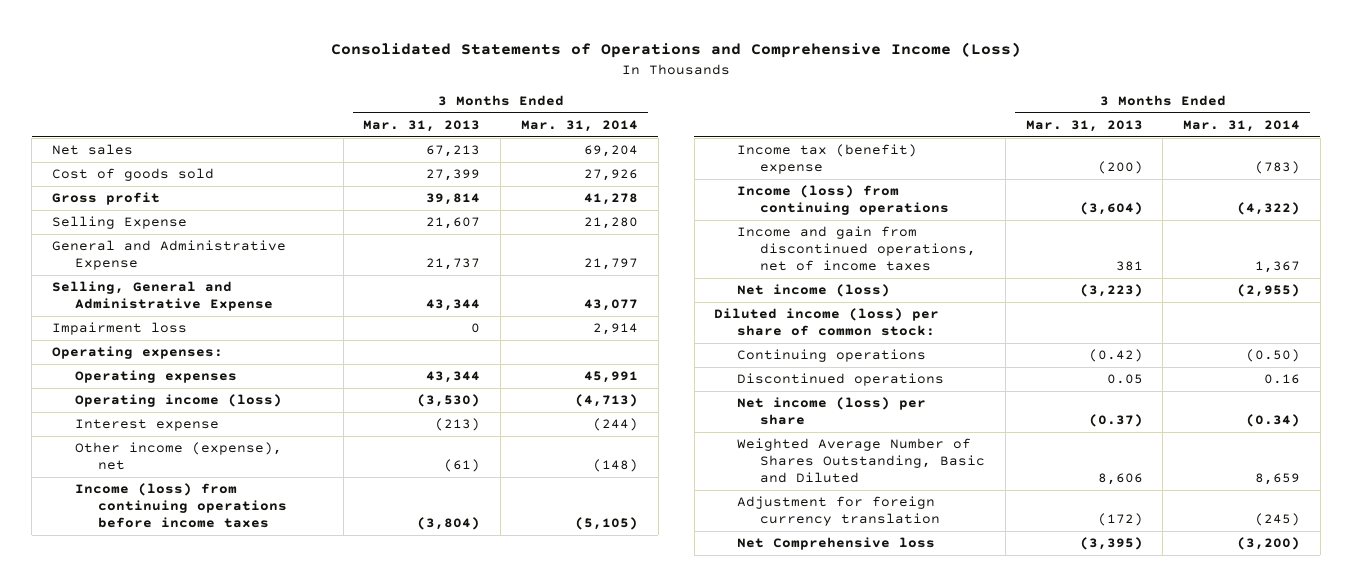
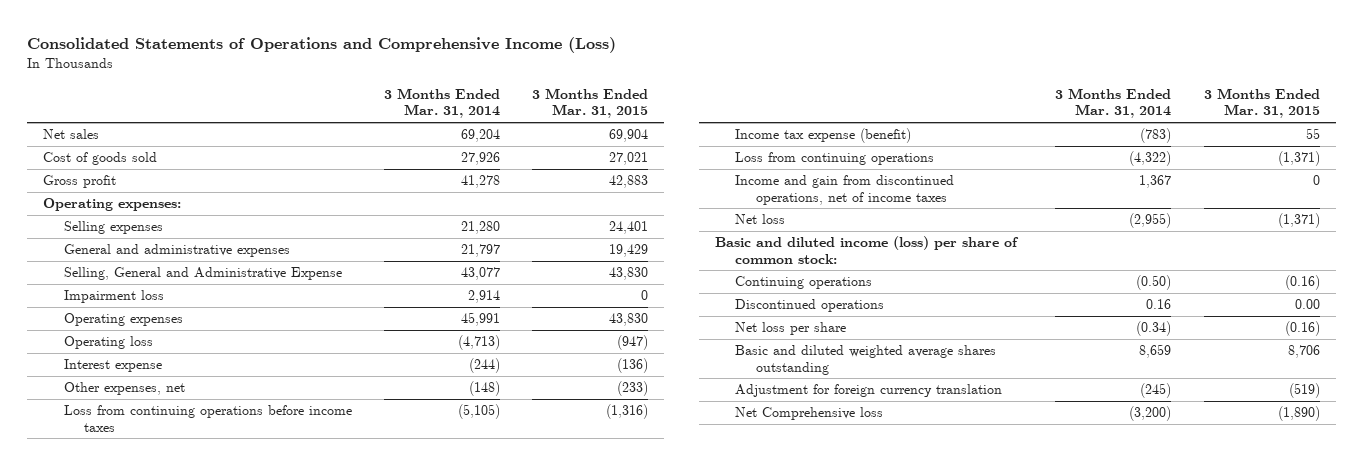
[363,119,481,132] Mar. 31, 2013 -> none
none -> [531,87,648,119] 3 Months Ended Mar. 31, 2015
[52,346,224,360] Operating expenses: -> [43,198,182,212] Operating expenses:
[52,216,188,230] Selling Expense -> [63,221,163,235] Selling expenses
[52,240,287,271] General and Administrative Expense -> [63,244,290,258] General and administrative expenses
[74,394,282,408] Operating income (loss) -> [63,336,153,350] Operating loss
[74,442,282,471] Other income (expense), net -> [63,382,185,396] Other expenses, net
[74,483,287,528] Income (loss) from continuing operations before income taxes -> [63,405,352,432] Loss from continuing operations before income taxes
[737,144,918,175] Income tax (benefit) expense -> [735,128,912,144] Income tax expense (benefit)
[737,185,949,216] Income (loss) from continuing operations -> [735,152,935,166] Loss from continuing operations
[737,284,891,298] Net income (loss) -> [735,214,786,225] Net loss
[714,308,940,337] Diluted income (loss) per share of common stock: -> [715,236,1020,264] Basic and diluted income (loss) per share of common stock:
[737,397,927,426] Net income (loss) per share -> [735,322,847,336] Net loss per share
[737,438,985,483] Weighted Average Number of Shares Outstanding, Basic and Diluted -> [735,345,997,375] Basic and diluted weighted average shares outstanding

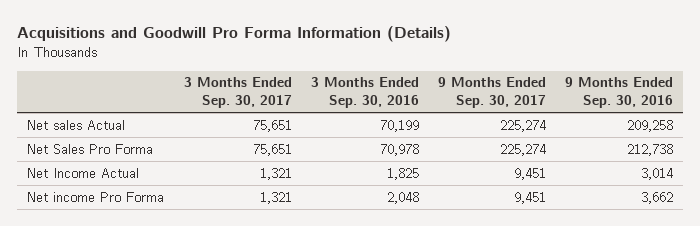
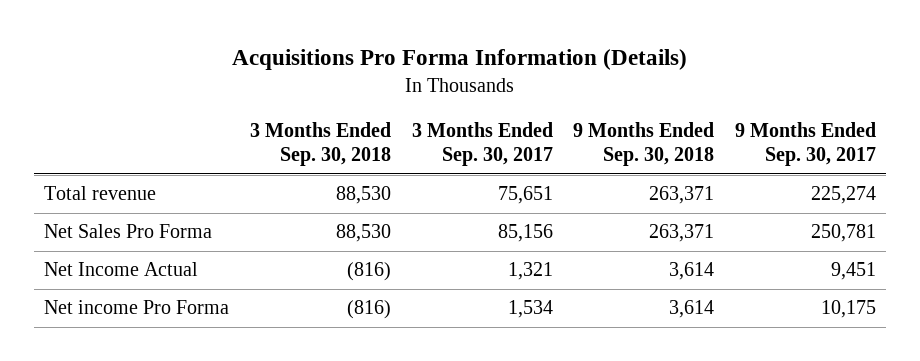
[16,26,451,43] Acquisitions and Goodwill Pro Forma Information (Details) -> [232,49,688,71] Acquisitions Pro Forma Information (Details)
[310,77,419,109] 3 Months Ended Sep. 30, 2016 -> none
[565,77,674,109] 9 Months Ended Sep. 30, 2016 -> none
none -> [250,122,392,167] 3 Months Ended Sep. 30, 2018
none -> [573,122,715,167] 9 Months Ended Sep. 30, 2018
[26,119,126,130] Net sales Actual -> [44,186,157,201] Total revenue
[252,143,292,156] 75,651 -> [497,224,553,243] 85,156
[499,143,546,156] 225,274 -> [810,224,876,243] 250,781
[259,191,292,204] 1,321 -> [507,300,553,319] 1,534
[513,191,546,204] 9,451 -> [820,300,876,319] 10,175

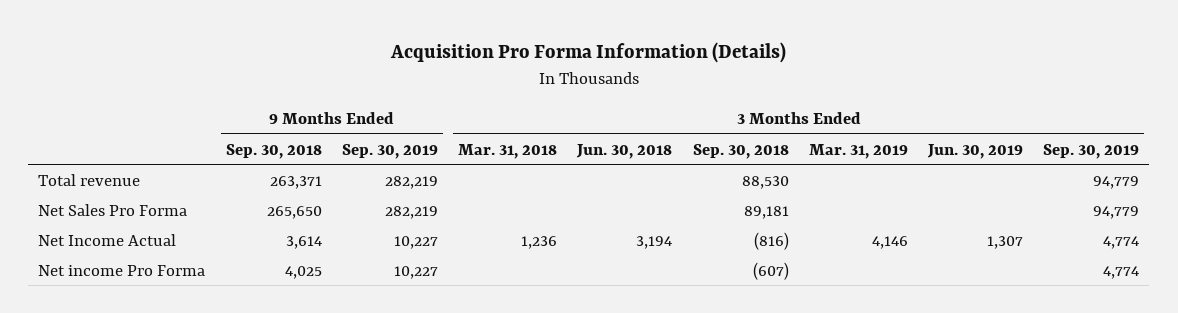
[232,49,688,71] Acquisitions Pro Forma Information (Details) -> [389,42,786,64] Acquisition Pro Forma Information (Details)
[411,122,553,167] 3 Months Ended Sep. 30, 2017 -> none
[734,122,876,167] 9 Months Ended Sep. 30, 2017 -> none
none -> [341,143,438,159] Sep. 30, 2019
none -> [458,143,558,159] Mar. 31, 2018
none -> [576,143,673,159] Jun. 30, 2018
none -> [808,143,908,159] Mar. 31, 2019
none -> [926,143,1023,159] Jun. 30, 2019
none -> [1043,143,1140,159] Sep. 30, 2019
[336,224,392,243] 88,530 -> [743,205,789,219] 89,181
[649,224,715,243] 263,371 -> [266,205,322,219] 265,650
[347,300,392,320] (816) -> [752,261,789,280] (607)
[669,300,715,319] 3,614 -> [284,265,322,279] 4,025

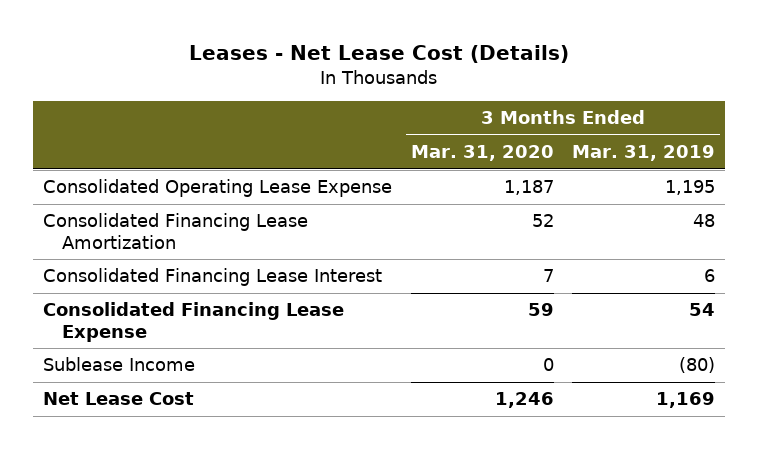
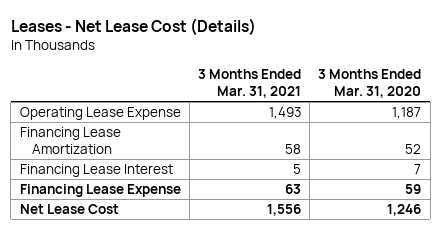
[572,144,716,161] Mar. 31, 2019 -> none
none -> [198,68,302,98] 3 Months Ended Mar. 31, 2021
[42,357,195,372] Sublease Income -> none
[42,179,392,198] Consolidated Operating Lease Expense -> [19,107,181,121] Operating Lease Expense
[42,213,308,249] Consolidated Financing Lease Amortization -> [19,127,121,154] Financing Lease Amortization
[42,268,382,287] Consolidated Financing Lease Interest -> [19,164,173,178] Financing Lease Interest
[42,302,344,342] Consolidated Financing Lease Expense -> [19,184,181,198] Financing Lease Expense

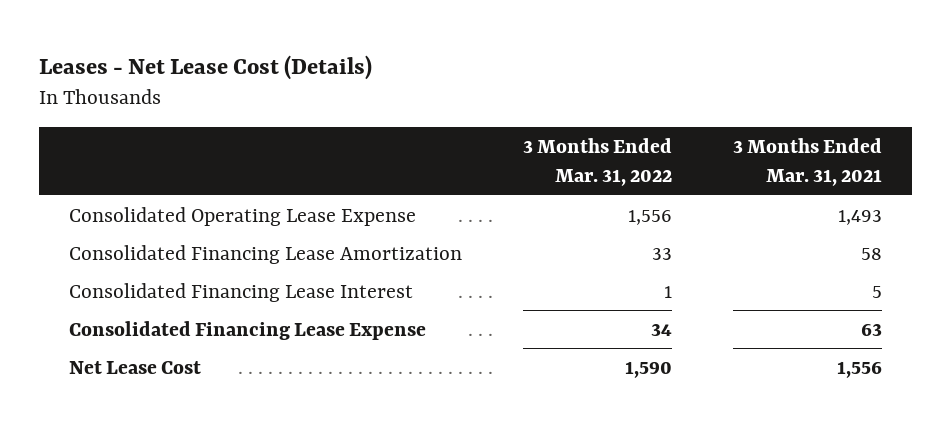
[318,68,422,98] 3 Months Ended Mar. 31, 2020 -> none
none -> [523,137,673,186] 3 Months Ended Mar. 31, 2022
[19,107,181,121] Operating Lease Expense -> [69,206,417,226] Consolidated Operating Lease Expense
[19,127,121,154] Financing Lease Amortization -> [69,244,463,264] Consolidated Financing Lease Amortization
[19,164,173,178] Financing Lease Interest -> [69,282,414,302] Consolidated Financing Lease Interest
[19,184,181,198] Financing Lease Expense -> [69,320,427,340] Consolidated Financing Lease Expense

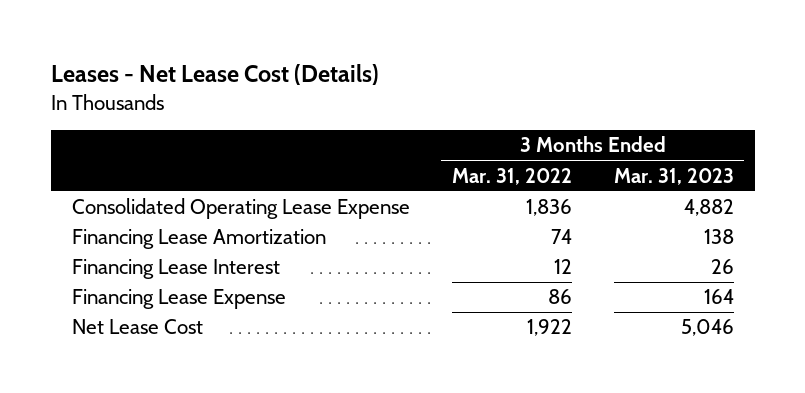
[732,137,882,186] 3 Months Ended Mar. 31, 2021 -> none
none -> [613,167,734,185] Mar. 31, 2023
[628,209,673,225] 1,556 -> [525,199,572,217] 1,836
[69,244,463,264] Consolidated Financing Lease Amortization -> [71,229,326,250] Financing Lease Amortization
[652,247,673,260] 33 -> [550,229,572,245] 74
[69,282,414,302] Consolidated Financing Lease Interest -> [71,259,280,280] Financing Lease Interest
[664,285,673,298] 1 -> [553,259,572,275] 12
[69,320,427,340] Consolidated Financing Lease Expense -> [71,289,286,310] Financing Lease Expense
[651,323,673,336] 34 -> [547,289,572,305] 86
[625,360,673,378] 1,590 -> [526,319,572,337] 1,922

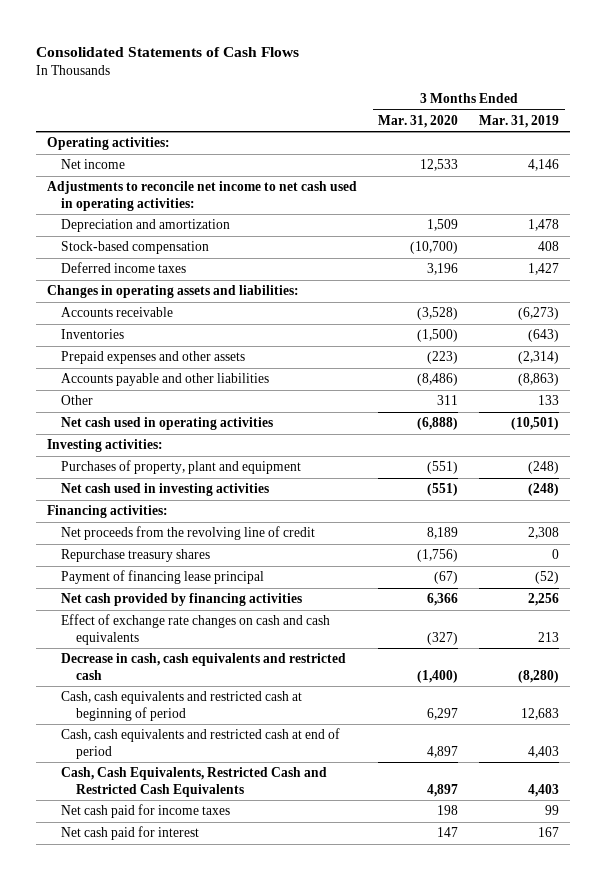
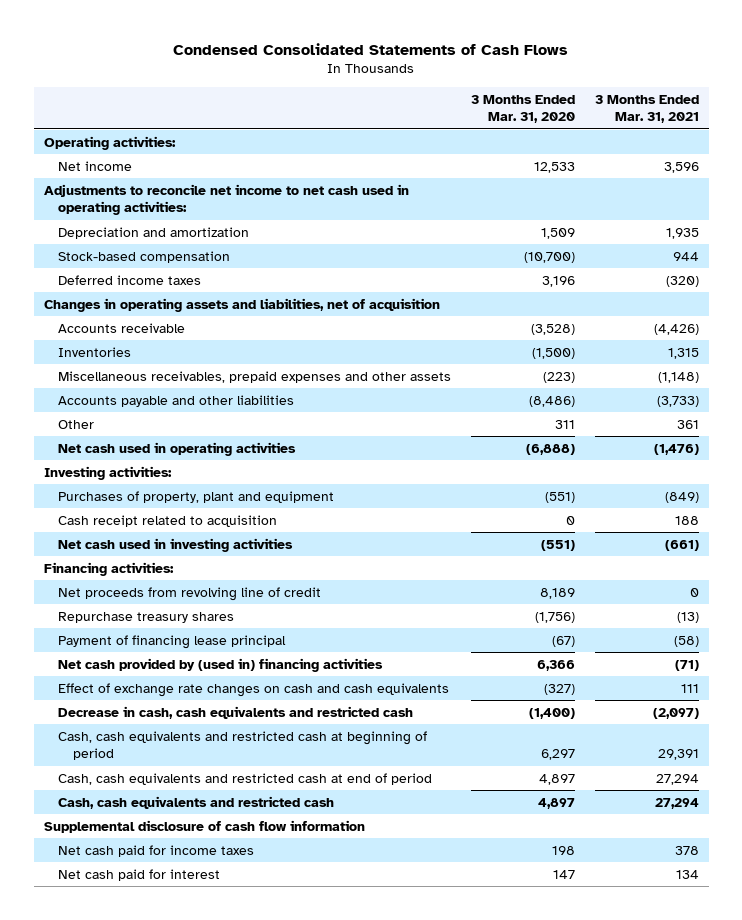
[35,46,299,57] Consolidated Statements of Cash Flows -> [173,42,569,55] Condensed Consolidated Statements of Cash Flows
[479,114,560,128] Mar. 31, 2019 -> none
none -> [594,95,699,124] 3 Months Ended Mar. 31, 2021
[46,285,299,299] Changes in operating assets and liabilities: -> [43,297,440,312] Changes in operating assets and liabilities, net of acquisition
[61,351,246,365] Prepaid expenses and other assets -> [58,370,452,383] Miscellaneous receivables, prepaid expenses and other assets
none -> [58,514,278,527] Cash receipt related to acquisition
[61,526,316,541] Net proceeds from the revolving line of credit -> [58,586,322,601] Net proceeds from revolving line of credit
[61,593,303,607] Net cash provided by financing activities -> [58,657,384,672] Net cash provided by (used in) financing activities
[61,767,328,797] Cash, Cash Equivalents, Restricted Cash and Restricted Cash Equivalents -> [58,795,335,809] Cash, cash equivalents and restricted cash
none -> [43,819,365,833] Supplemental disclosure of cash flow information

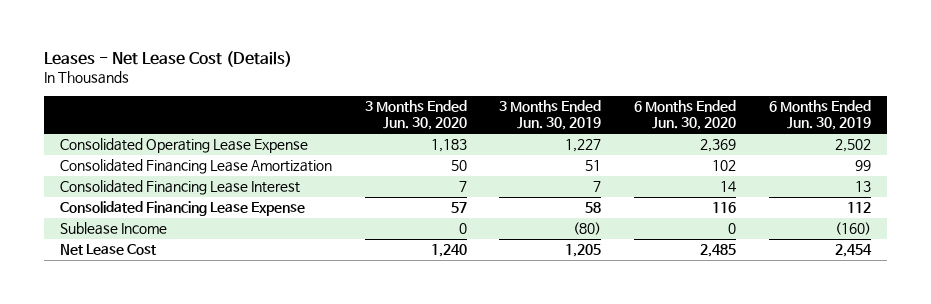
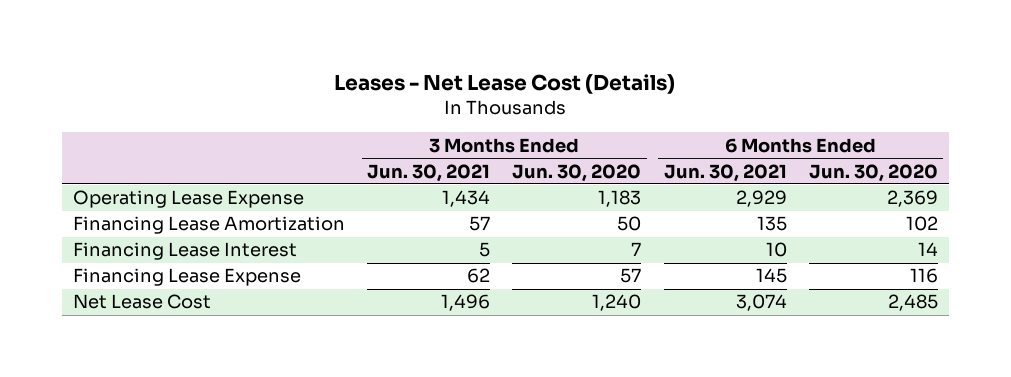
[499,100,602,131] 3 Months Ended Jun. 30, 2019 -> none
[768,100,871,131] 6 Months Ended Jun. 30, 2019 -> none
none -> [367,163,491,182] Jun. 30, 2021
none -> [663,163,787,182] Jun. 30, 2021
[60,222,168,236] Sublease Income -> none
[60,138,309,154] Consolidated Operating Lease Expense -> [73,190,305,209] Operating Lease Expense
[60,159,333,175] Consolidated Financing Lease Amortization -> [73,216,346,235] Financing Lease Amortization
[60,180,301,196] Consolidated Financing Lease Interest -> [73,242,298,261] Financing Lease Interest
[60,201,306,217] Consolidated Financing Lease Expense -> [73,268,302,287] Financing Lease Expense

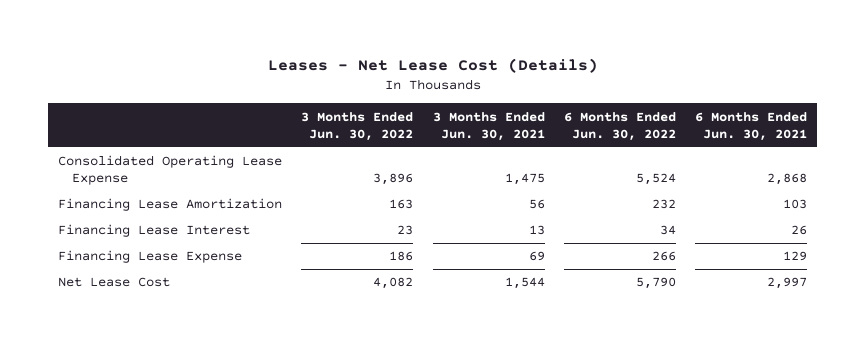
[512,163,642,182] Jun. 30, 2020 -> none
[808,163,938,182] Jun. 30, 2020 -> none
none -> [301,111,414,141] 3 Months Ended Jun. 30, 2022
none -> [564,111,677,141] 6 Months Ended Jun. 30, 2022
[73,190,305,209] Operating Lease Expense -> [57,155,282,186] Consolidated Operating Lease Expense
[442,190,491,208] 1,434 -> [504,173,545,186] 1,475
[735,190,787,208] 2,929 -> [767,173,808,186] 2,868
[469,216,491,232] 57 -> [528,199,545,210] 56
[756,216,787,232] 135 -> [783,199,808,210] 103
[479,242,491,258] 5 -> [528,225,545,236] 13
[765,242,787,258] 10 -> [791,225,808,236] 26
[467,268,491,284] 62 -> [528,251,545,262] 69
[755,268,787,284] 145 -> [783,251,808,262] 129
[441,294,491,312] 1,496 -> [504,277,545,290] 1,544
[735,294,787,312] 3,074 -> [767,277,808,290] 2,997

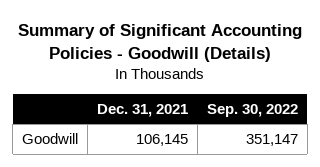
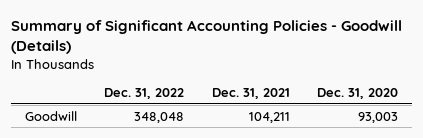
[206,103,298,117] Sep. 30, 2022 -> none
none -> [104,88,185,100] Dec. 31, 2022
none -> [317,88,399,100] Dec. 31, 2020
[135,134,188,147] 106,145 -> [248,111,290,123] 104,211

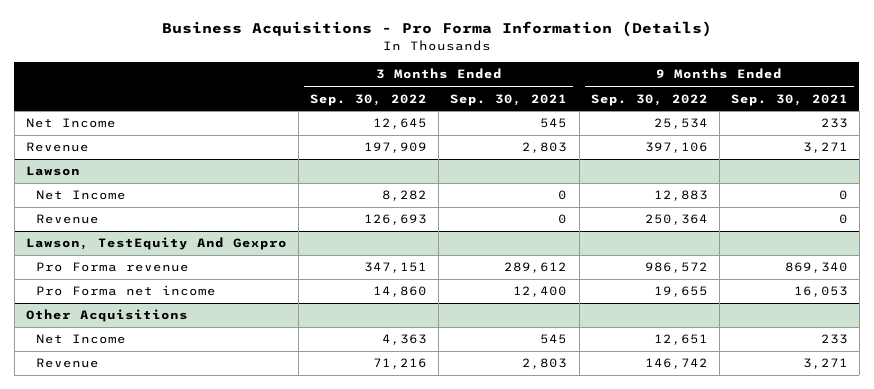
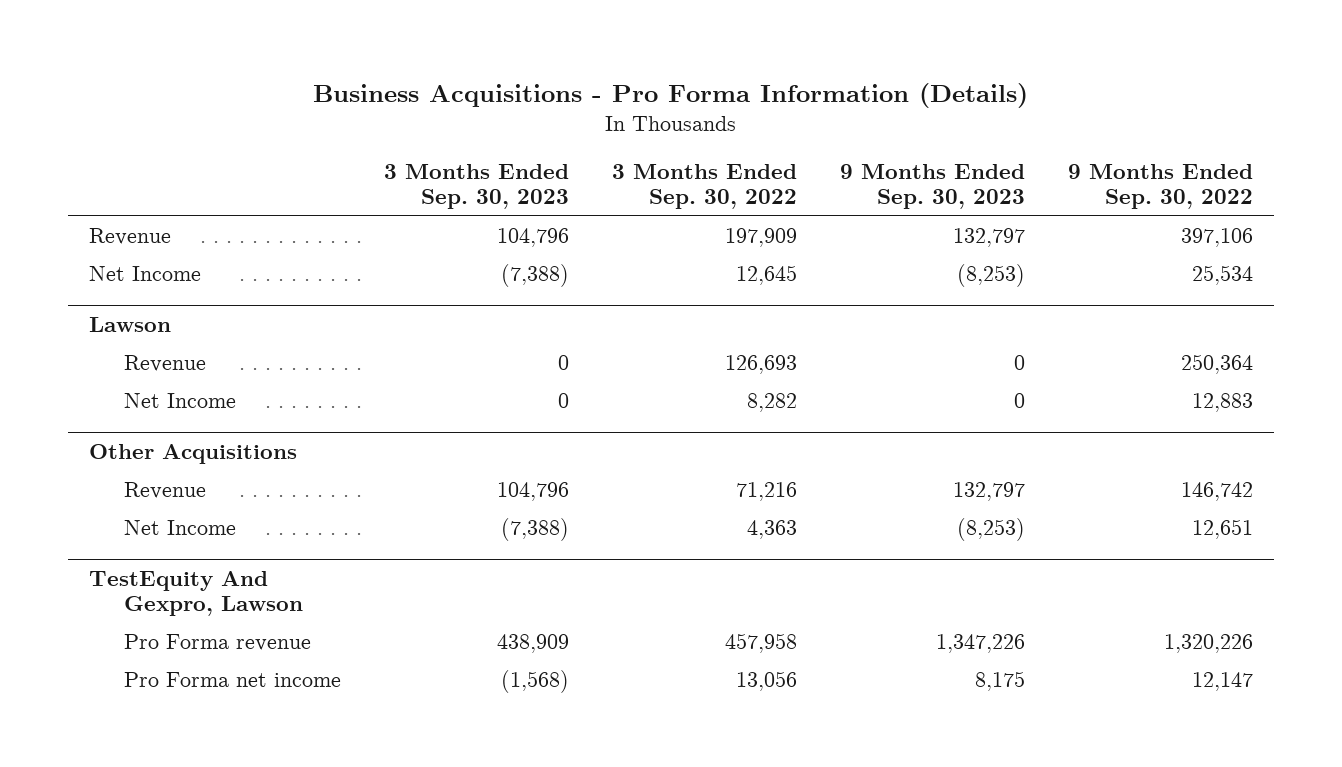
[450,93,568,106] Sep. 30, 2021 -> none
[730,93,848,106] Sep. 30, 2021 -> none
none -> [383,163,569,210] 3 Months Ended Sep. 30, 2023
none -> [839,163,1025,210] 9 Months Ended Sep. 30, 2023
[26,118,117,129] Net Income -> [89,266,202,282] Net Income
[26,237,288,251] Lawson, TestEquity And Gexpro -> none
[36,262,190,273] Pro Forma revenue -> none
[36,285,217,297] Pro Forma net income -> none
[36,190,127,201] Net Income -> [123,393,236,409] Net Income
[36,334,127,345] Net Income -> [123,520,236,536] Net Income
none -> [89,571,303,617] TestEquity And Gexpro, Lawson
none -> [123,634,311,652] Pro Forma revenue
none -> [123,672,341,688] Pro Forma net income

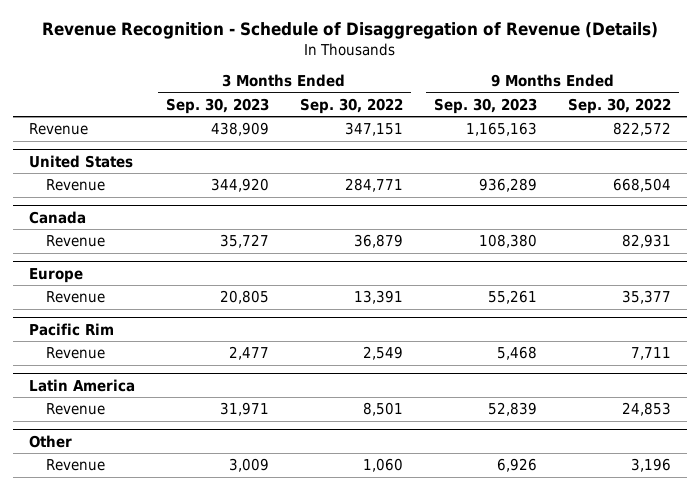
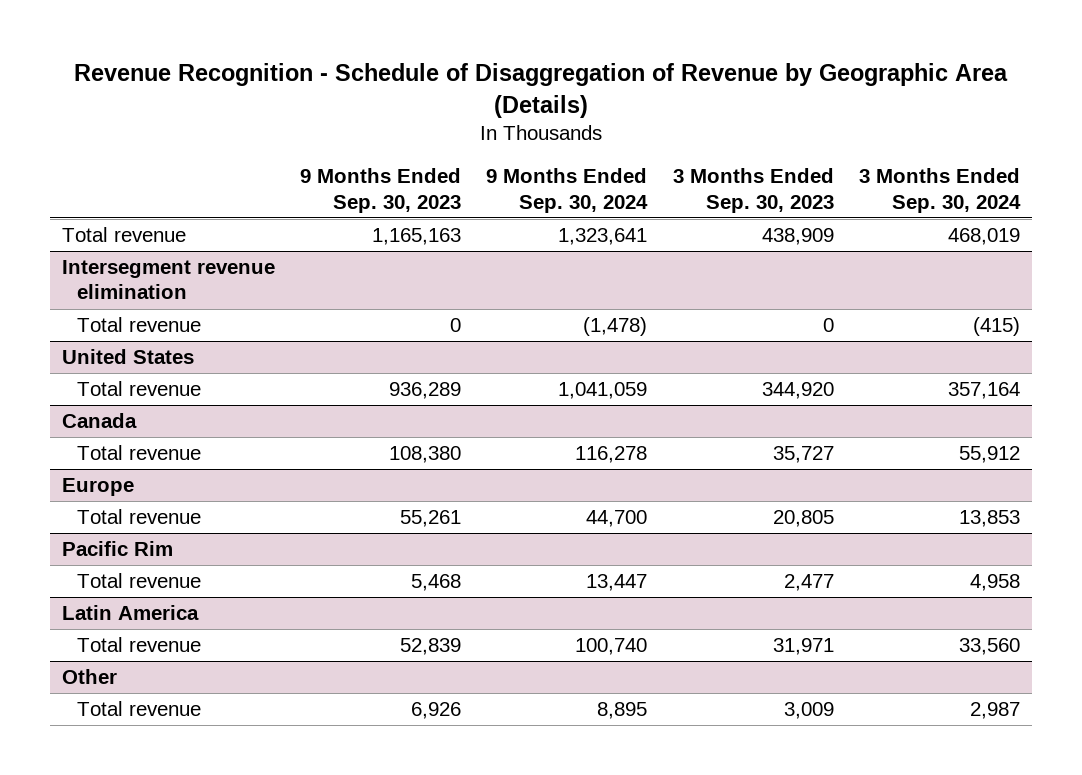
[41,22,658,40] Revenue Recognition - Schedule of Disaggregation of Revenue (Details) -> [73,63,1008,118] Revenue Recognition - Schedule of Disaggregation of Revenue by Geographic Area (Details)
[299,97,403,114] Sep. 30, 2022 -> none
[568,97,672,114] Sep. 30, 2022 -> none
none -> [486,168,649,213] 9 Months Ended Sep. 30, 2024
none -> [858,168,1021,213] 3 Months Ended Sep. 30, 2024
[28,123,88,136] Revenue -> [62,227,187,243] Total revenue
none -> [62,260,276,300] Intersegment revenue elimination
none -> [76,317,201,333] Total revenue
[45,179,105,192] Revenue -> [76,381,201,397] Total revenue
[45,235,105,248] Revenue -> [76,445,201,461] Total revenue
[45,291,105,304] Revenue -> [76,509,201,525] Total revenue
[45,347,105,360] Revenue -> [76,573,201,589] Total revenue
[45,403,105,416] Revenue -> [76,637,201,653] Total revenue
[45,459,105,472] Revenue -> [76,701,201,717] Total revenue

